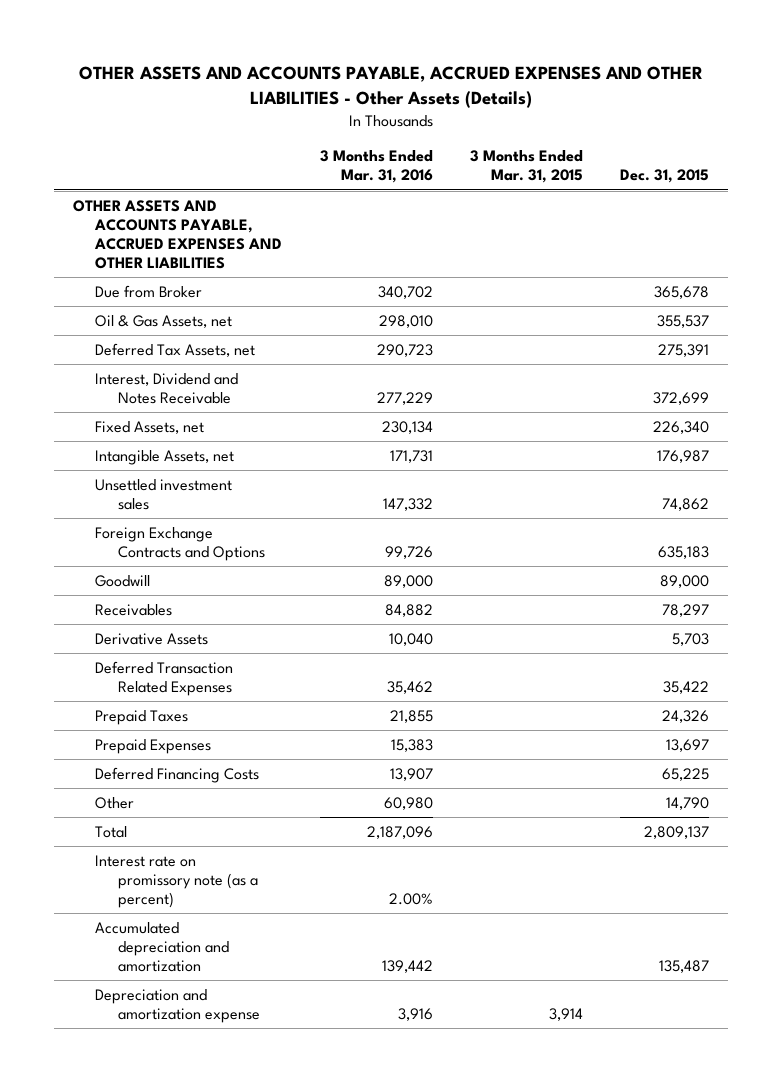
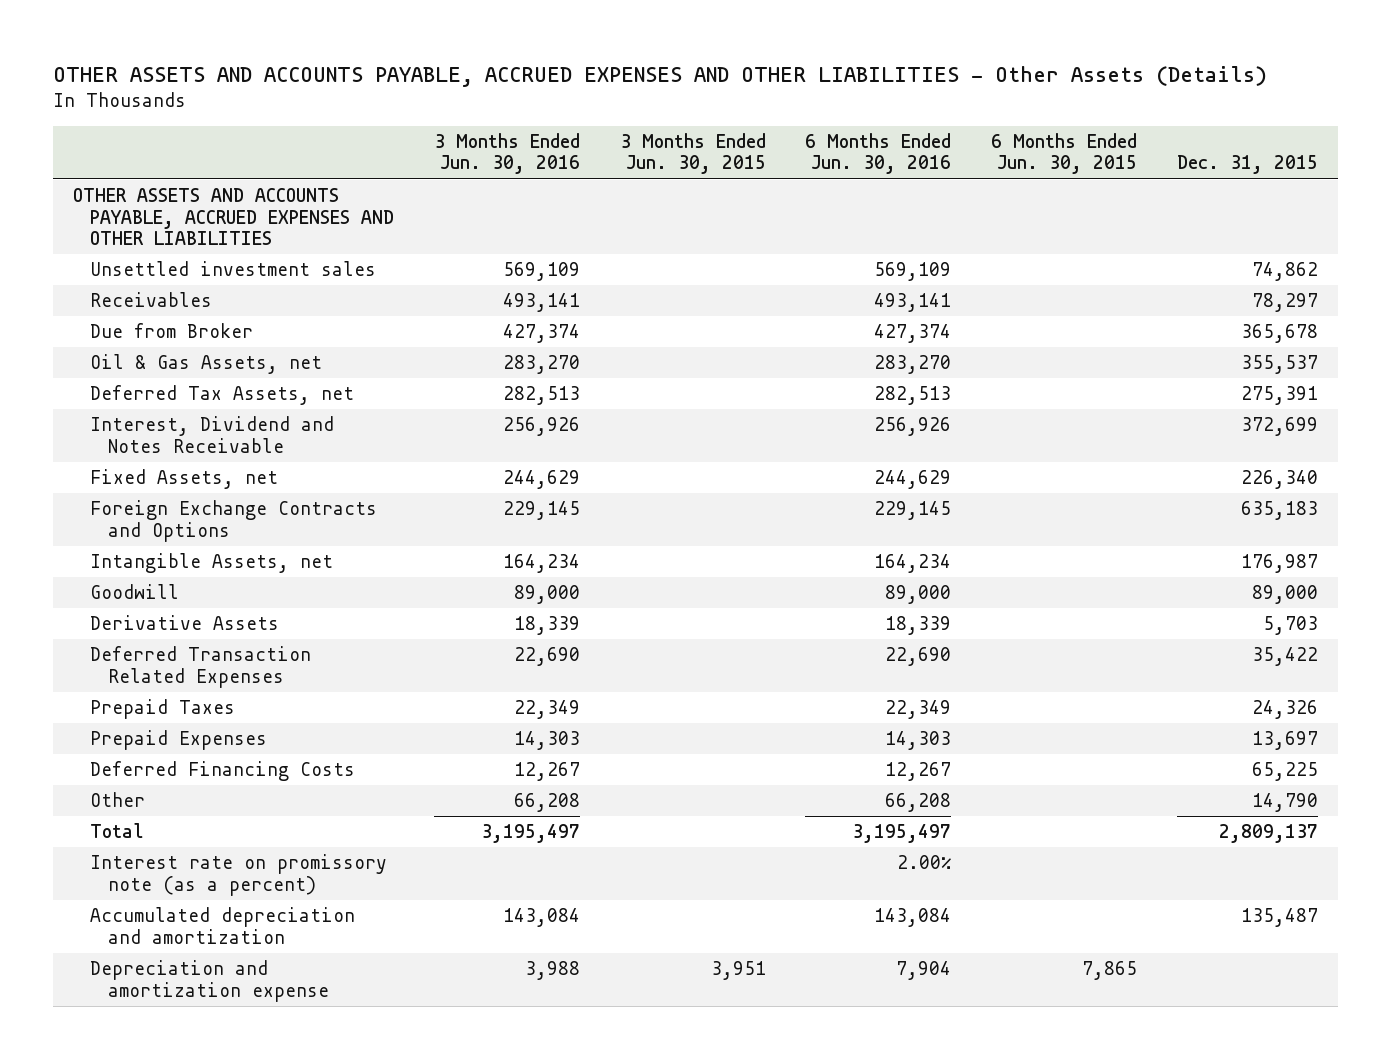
[319,150,433,184] 3 Months Ended Mar. 31, 2016 -> none
[470,150,584,184] 3 Months Ended Mar. 31, 2015 -> none
none -> [433,132,580,175] 3 Months Ended Jun. 30, 2016
none -> [619,132,766,175] 3 Months Ended Jun. 30, 2015
none -> [805,132,952,175] 6 Months Ended Jun. 30, 2016
none -> [991,132,1138,175] 6 Months Ended Jun. 30, 2015
[95,478,233,510] Unsettled investment sales -> [90,261,377,277] Unsettled investment sales
[95,603,173,616] Receivables -> [90,292,213,308] Receivables
[95,449,235,465] Intangible Assets, net -> [90,553,334,574] Intangible Assets, net

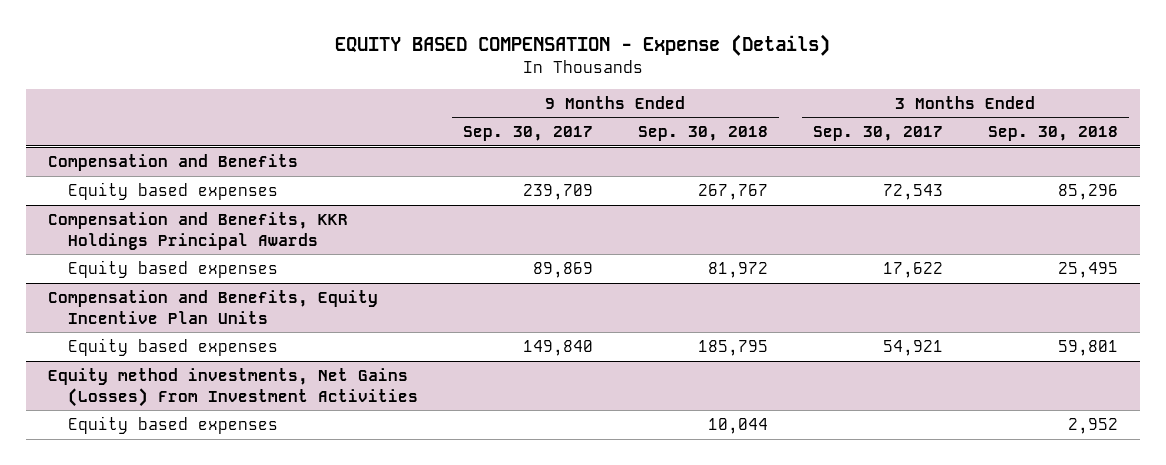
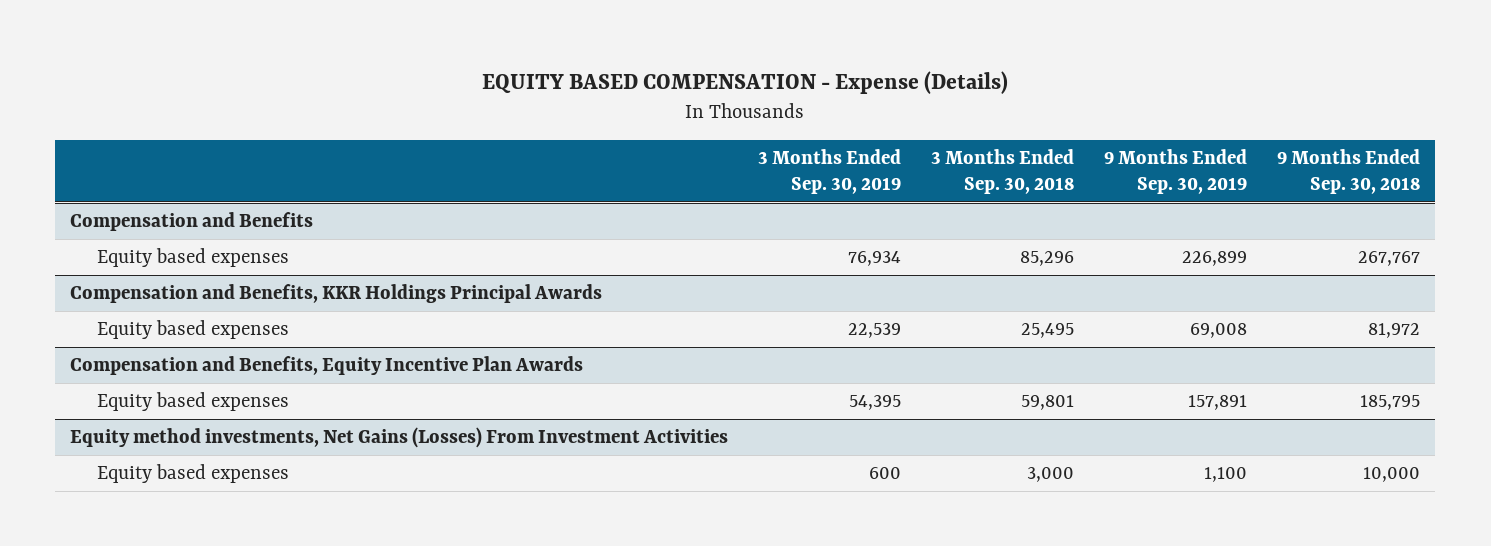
[462,126,593,142] Sep. 30, 2017 -> none
[812,126,943,142] Sep. 30, 2017 -> none
none -> [758,149,902,195] 3 Months Ended Sep. 30, 2019
none -> [1104,149,1248,195] 9 Months Ended Sep. 30, 2019
[48,289,379,324] Compensation and Benefits, Equity Incentive Plan Units -> [70,356,584,376] Compensation and Benefits, Equity Incentive Plan Awards
[707,417,768,434] 10,044 -> [1363,467,1421,483] 10,000
[1067,417,1118,434] 2,952 -> [1027,467,1075,483] 3,000

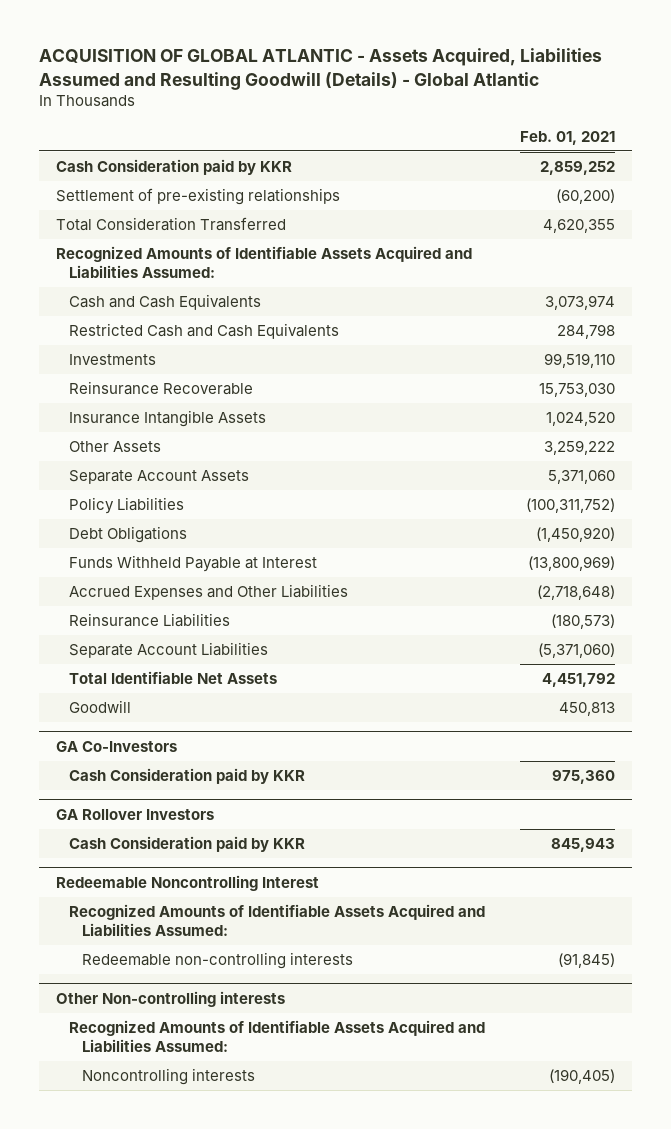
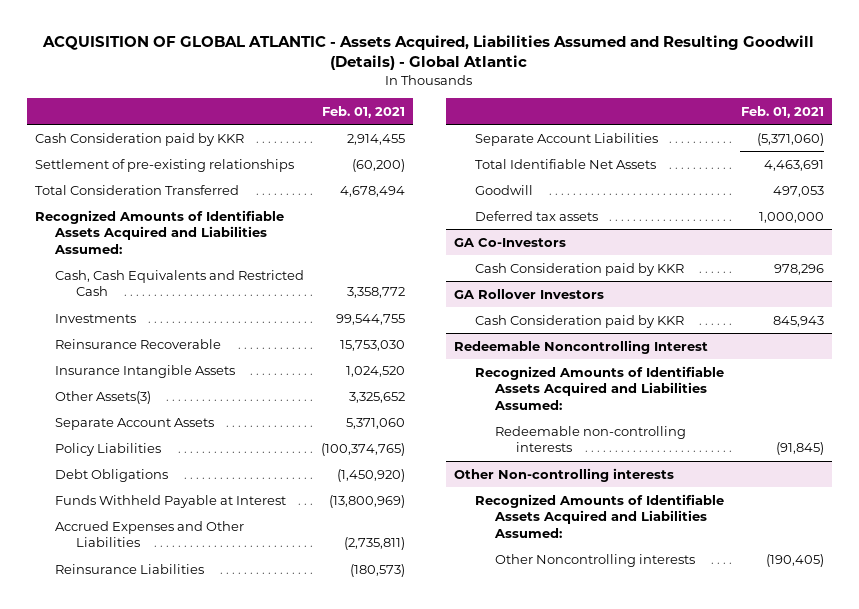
[539,161,615,176] 2,859,252 -> [346,133,405,145] 2,914,455
[542,219,615,234] 4,620,355 -> [339,185,405,197] 4,678,494
[68,323,339,340] Restricted Cash and Cash Equivalents -> none
[68,294,261,311] Cash and Cash Equivalents -> [55,269,305,297] Cash, Cash Equivalents and Restricted Cash
[544,295,615,311] 3,073,974 -> [346,287,405,299] 3,358,772
[543,353,615,369] 99,519,110 -> [335,313,405,325] 99,544,755
[68,441,161,453] Other Assets -> [55,390,152,404] Other Assets(3)
[543,440,615,456] 3,259,222 -> [348,391,405,403] 3,325,652
[525,498,615,514] (100,311,752) -> [320,442,405,456] (100,374,765)
[536,585,615,601] (2,718,648) -> [343,537,405,551] (2,735,811)
[541,673,615,688] 4,451,792 -> [763,159,824,171] 4,463,691
[558,702,615,717] 450,813 -> [772,185,824,197] 497,053
none -> [474,210,598,221] Deferred tax assets
[551,770,615,785] 975,360 -> [773,263,824,275] 978,296
[81,1068,255,1086] Noncontrolling interests -> [495,553,696,567] Other Noncontrolling interests

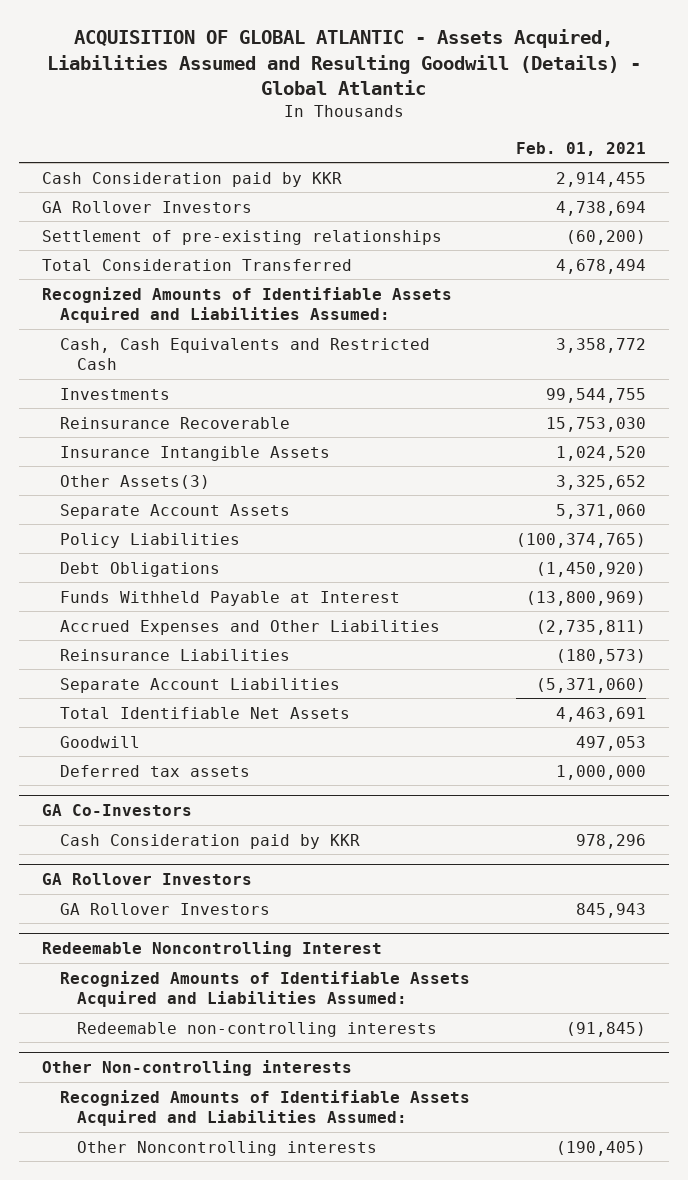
none -> [42,200,253,213] GA Rollover Investors
[474,314,684,328] Cash Consideration paid by KKR -> [59,902,270,915] GA Rollover Investors

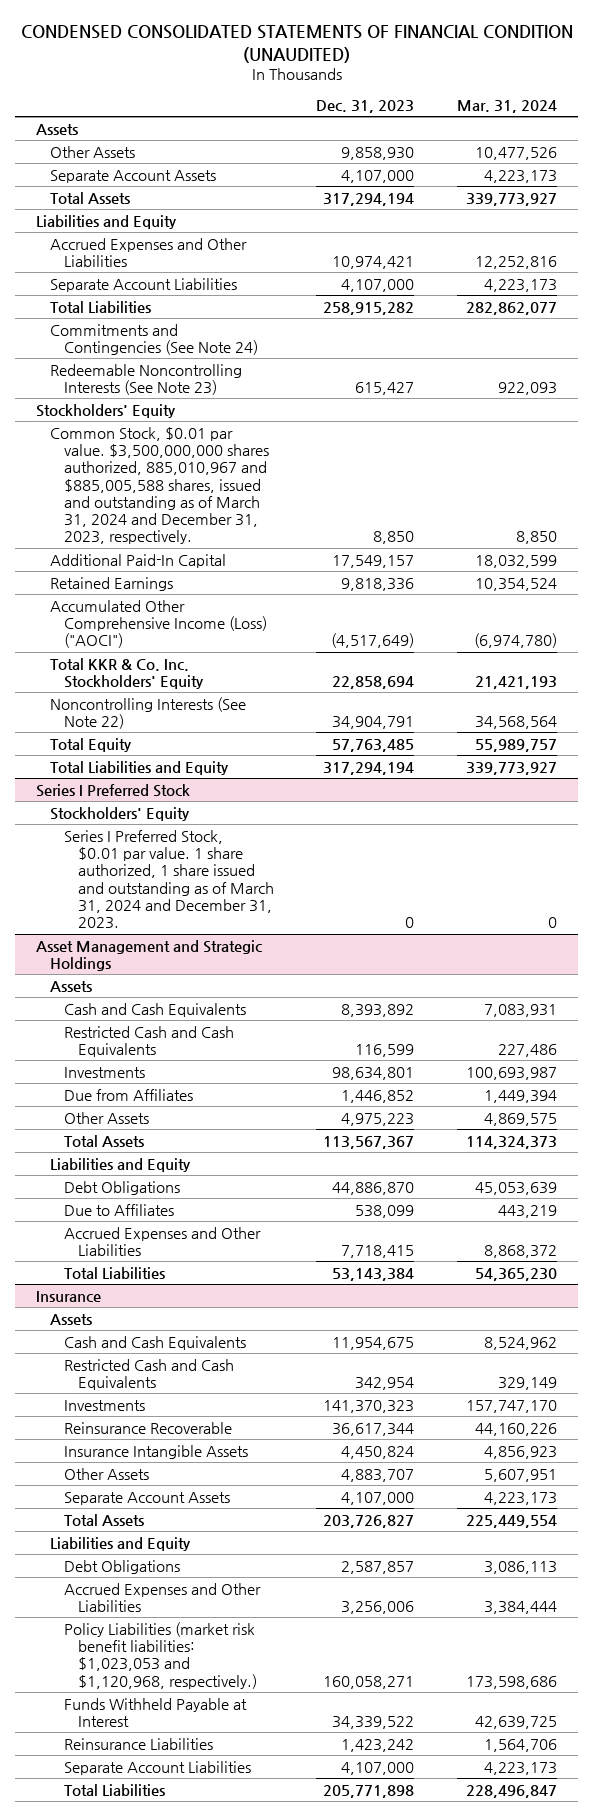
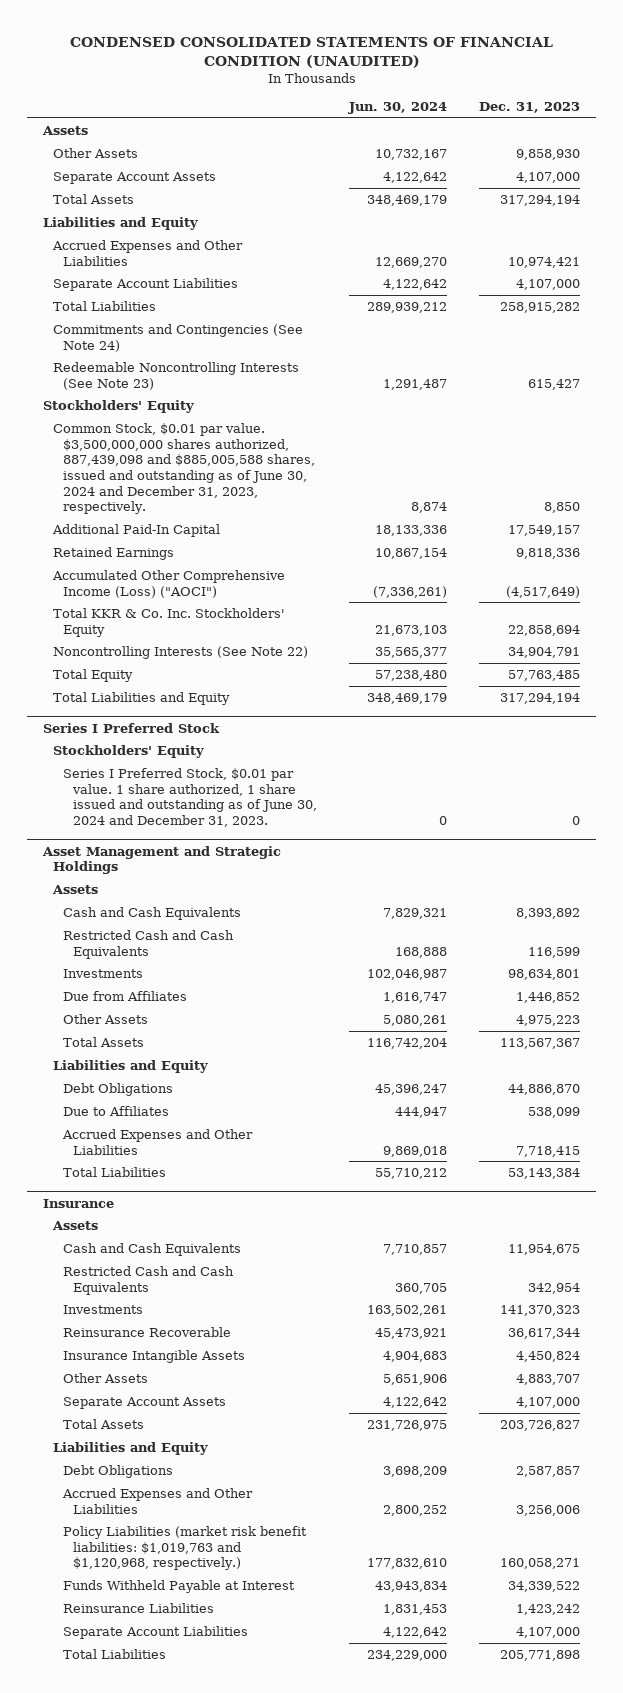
[456,99,557,113] Mar. 31, 2024 -> none
none -> [348,101,448,114] Jun. 30, 2024
[50,426,269,545] Common Stock, $0.01 par value. $3,500,000,000 shares authorized, 885,010,967 and $885,005,588 shares, issued and outstanding as of March 31, 2024 and December 31, 2023, respectively. -> [53,422,316,515] Common Stock, $0.01 par value. $3,500,000,000 shares authorized, 887,439,098 and $885,005,588 shares, issued and outstanding as of June 30, 2024 and December 31, 2023, respectively.
[63,829,274,930] Series I Preferred Stock, $0.01 par value. 1 share authorized, 1 share issued and outstanding as of March 31, 2024 and December 31, 2023. -> [63,767,318,827] Series I Preferred Stock, $0.01 par value. 1 share authorized, 1 share issued and outstanding as of June 30, 2024 and December 31, 2023.
[63,1621,257,1689] Policy Liabilities (market risk benefit liabilities: $1,023,053 and $1,120,968, respectively.) -> [63,1525,308,1571] Policy Liabilities (market risk benefit liabilities: $1,019,763 and $1,120,968, respectively.)

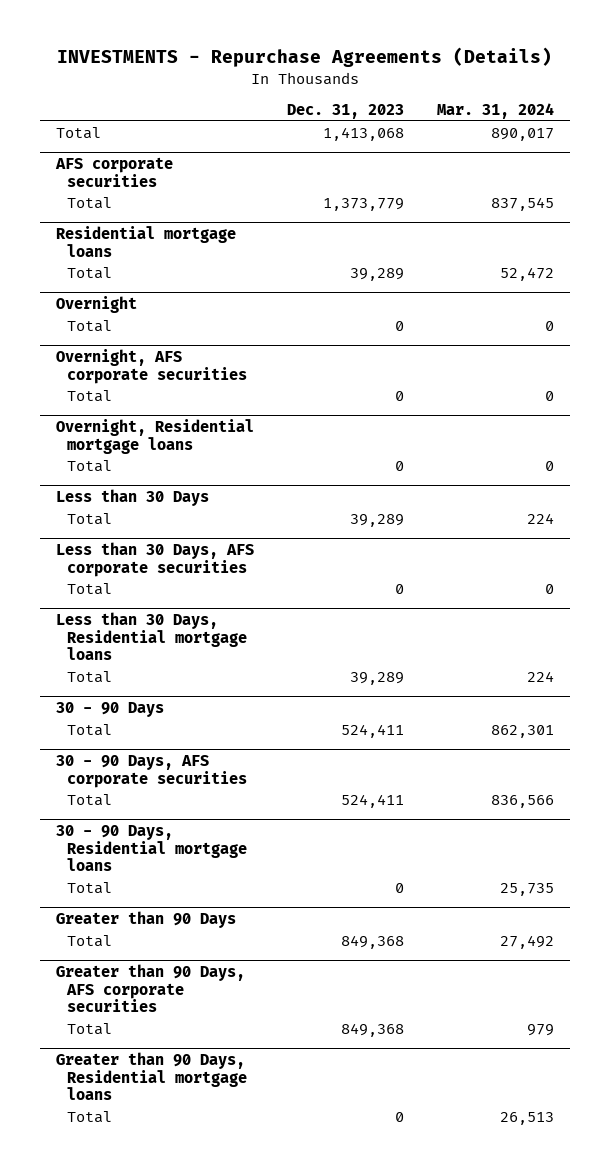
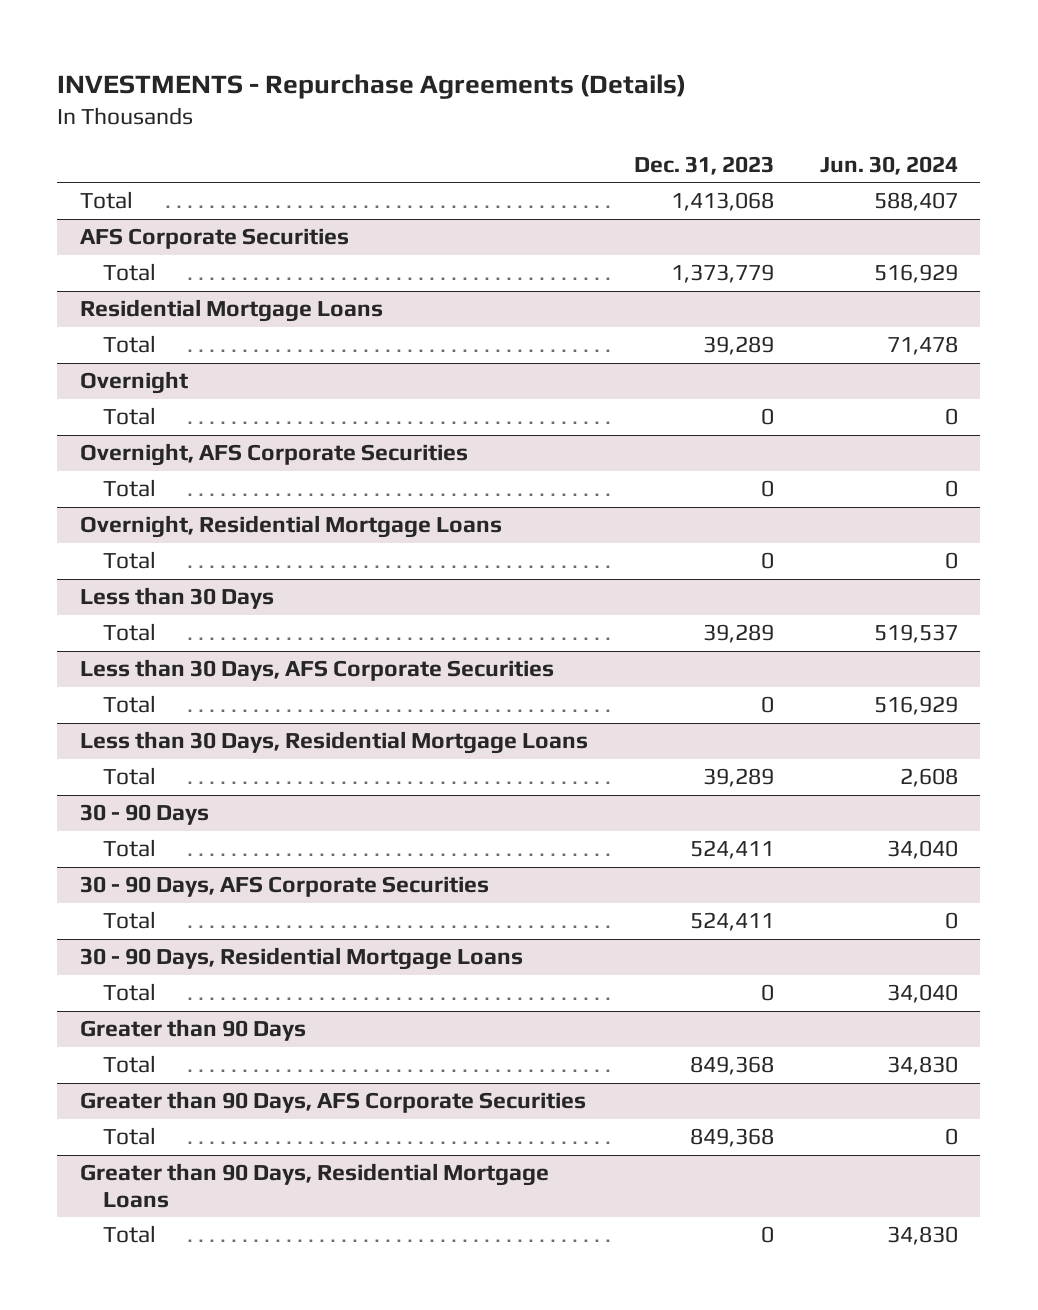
[436,102,554,119] Mar. 31, 2024 -> none
none -> [819,155,958,175] Jun. 30, 2024
[55,157,174,187] AFS corporate securities -> [79,228,349,250] AFS Corporate Securities
[56,226,237,257] Residential mortgage loans -> [79,299,383,323] Residential Mortgage Loans
[56,349,248,384] Overnight, AFS corporate securities -> [79,443,468,467] Overnight, AFS Corporate Securities
[56,419,255,454] Overnight, Residential mortgage loans -> [79,515,502,539] Overnight, Residential Mortgage Loans
[56,542,255,577] Less than 30 Days, AFS corporate securities -> [79,659,554,682] Less than 30 Days, AFS Corporate Securities
[56,612,248,661] Less than 30 Days, Residential mortgage loans -> [79,731,588,755] Less than 30 Days, Residential Mortgage Loans
[56,755,248,788] 30 - 90 Days, AFS corporate securities -> [79,876,489,898] 30 - 90 Days, AFS Corporate Securities
[56,825,248,872] 30 - 90 Days, Residential mortgage loans -> [79,947,523,971] 30 - 90 Days, Residential Mortgage Loans
[56,964,246,1013] Greater than 90 Days, AFS corporate securities -> [79,1091,586,1114] Greater than 90 Days, AFS Corporate Securities
[56,1052,248,1101] Greater than 90 Days, Residential mortgage loans -> [79,1163,549,1208] Greater than 90 Days, Residential Mortgage Loans

